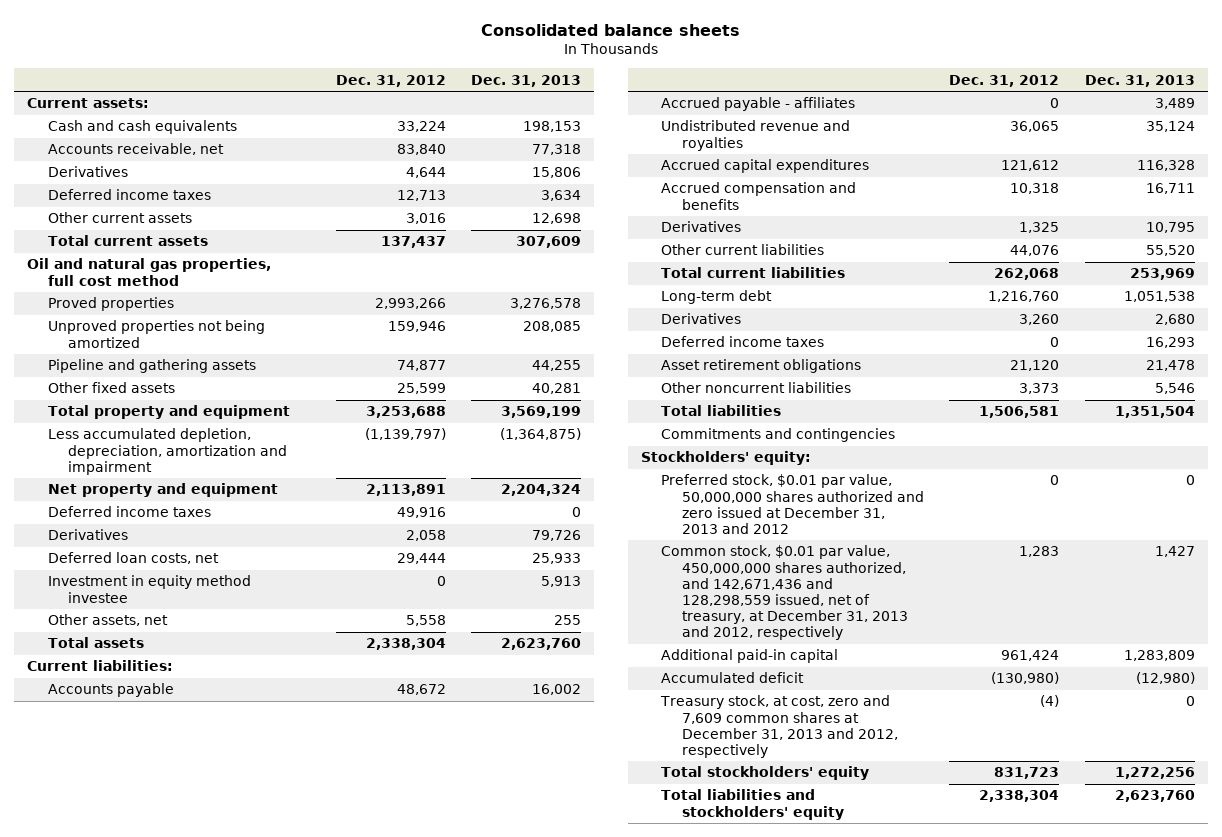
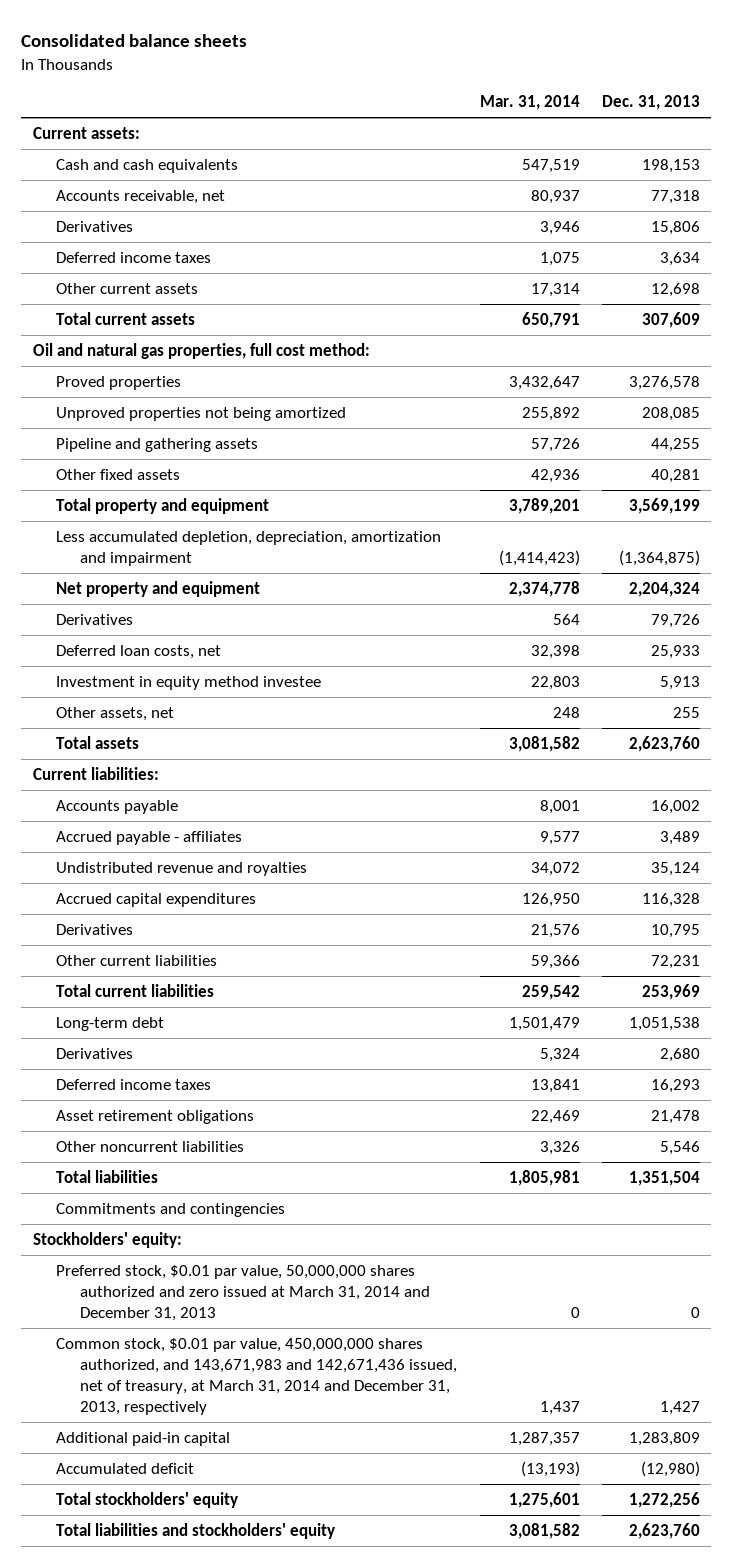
[335,74,446,87] Dec. 31, 2012 -> none
none -> [479,95,580,111] Mar. 31, 2014
[27,258,272,286] Oil and natural gas properties, full cost method -> [32,342,370,359] Oil and natural gas properties, full cost method:
[47,506,211,518] Deferred income taxes -> none
[661,182,857,210] Accrued compensation and benefits -> none
[1145,245,1195,257] 55,520 -> [651,954,701,969] 72,231
[661,474,924,535] Preferred stock, $0.01 par value, 50,000,000 shares authorized and zero issued at December 31, 2013 and 2012 -> [56,1264,431,1322] Preferred stock, $0.01 par value, 50,000,000 shares authorized and zero issued at March 31, 2014 and December 31, 2013
[661,545,908,641] Common stock, $0.01 par value, 450,000,000 shares authorized, and 142,671,436 and 128,298,559 issued, net of treasury, at December 31, 2013 and 2012, respectively -> [56,1337,458,1416] Common stock, $0.01 par value, 450,000,000 shares authorized, and 143,671,983 and 142,671,436 issued, net of treasury, at March 31, 2014 and December 31, 2013, respectively
[660,695,898,759] Treasury stock, at cost, zero and 7,609 common shares at December 31, 2013 and 2012, respectively -> none

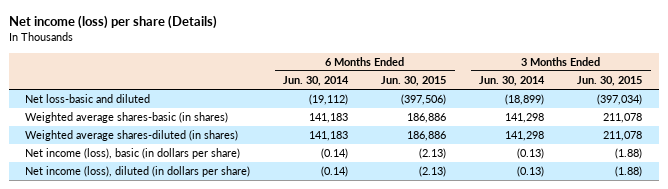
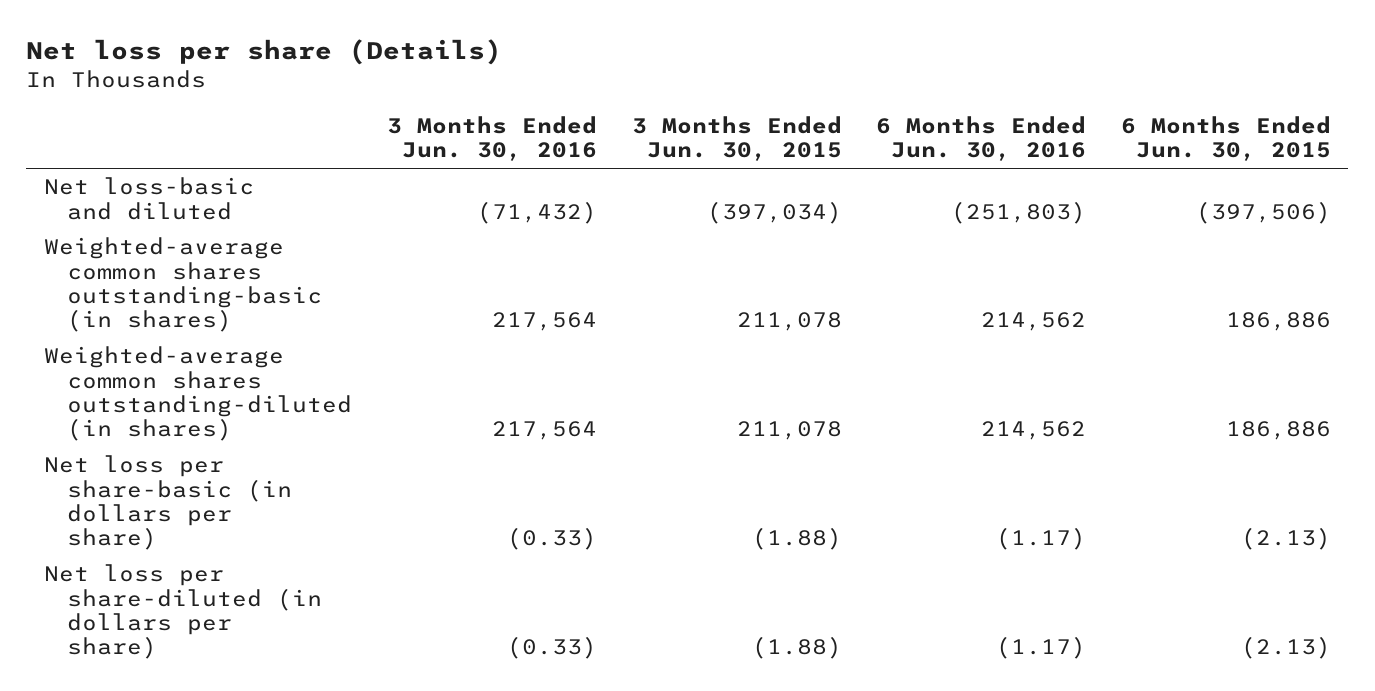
[9,15,218,30] Net income (loss) per share (Details) -> [26,38,503,65] Net loss per share (Details)
[283,75,350,86] Jun. 30, 2014 -> none
[479,75,546,86] Jun. 30, 2014 -> none
none -> [386,116,597,162] 3 Months Ended Jun. 30, 2016
none -> [876,116,1087,162] 6 Months Ended Jun. 30, 2016
[25,112,229,124] Weighted average shares-basic (in shares) -> [43,237,323,332] Weighted-average common shares outstanding-basic (in shares)
[25,130,239,142] Weighted average shares-diluted (in shares) -> [43,346,353,441] Weighted-average common shares outstanding-diluted (in shares)
[25,148,241,160] Net income (loss), basic (in dollars per share) -> [43,455,293,550] Net loss per share-basic (in dollars per share)
[25,166,251,178] Net income (loss), diluted (in dollars per share) -> [43,564,323,659] Net loss per share-diluted (in dollars per share)

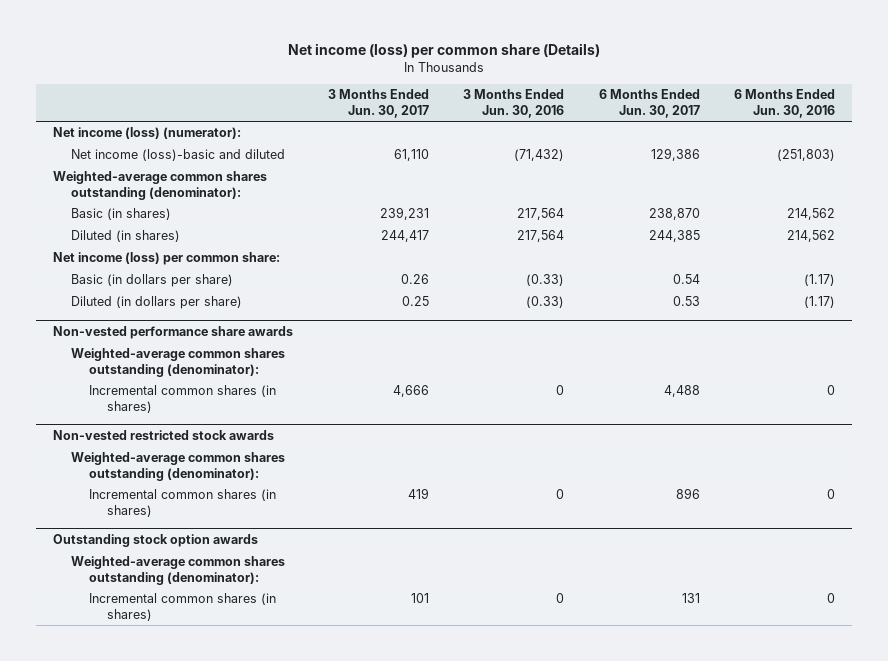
[26,38,503,65] Net loss per share (Details) -> [288,43,601,59] Net income (loss) per common share (Details)
[631,116,842,162] 3 Months Ended Jun. 30, 2015 -> none
[1120,116,1331,162] 6 Months Ended Jun. 30, 2015 -> none
none -> [327,89,429,119] 3 Months Ended Jun. 30, 2017
none -> [598,89,700,119] 6 Months Ended Jun. 30, 2017
none -> [53,127,242,140] Net income (loss) (numerator):
[43,177,254,220] Net loss-basic and diluted -> [71,149,286,162] Net income (loss)-basic and diluted
none -> [53,171,268,201] Weighted-average common shares outstanding (denominator):
[43,237,323,332] Weighted-average common shares outstanding-basic (in shares) -> [71,208,172,221] Basic (in shares)
[43,346,353,441] Weighted-average common shares outstanding-diluted (in shares) -> [71,230,181,243] Diluted (in shares)
none -> [53,252,281,266] Net income (loss) per common share:
[43,455,293,550] Net loss per share-basic (in dollars per share) -> [71,274,234,288] Basic (in dollars per share)
[43,564,323,659] Net loss per share-diluted (in dollars per share) -> [71,296,243,310] Diluted (in dollars per share)
none -> [53,326,294,340] Non-vested performance share awards
none -> [71,348,286,378] Weighted-average common shares outstanding (denominator):
none -> [89,385,277,414] Incremental common shares (in shares)
none -> [53,430,275,441] Non-vested restricted stock awards
none -> [71,452,286,482] Weighted-average common shares outstanding (denominator):
none -> [89,489,277,518] Incremental common shares (in shares)
none -> [53,534,259,548] Outstanding stock option awards
none -> [71,556,286,586] Weighted-average common shares outstanding (denominator):
none -> [89,593,277,622] Incremental common shares (in shares)

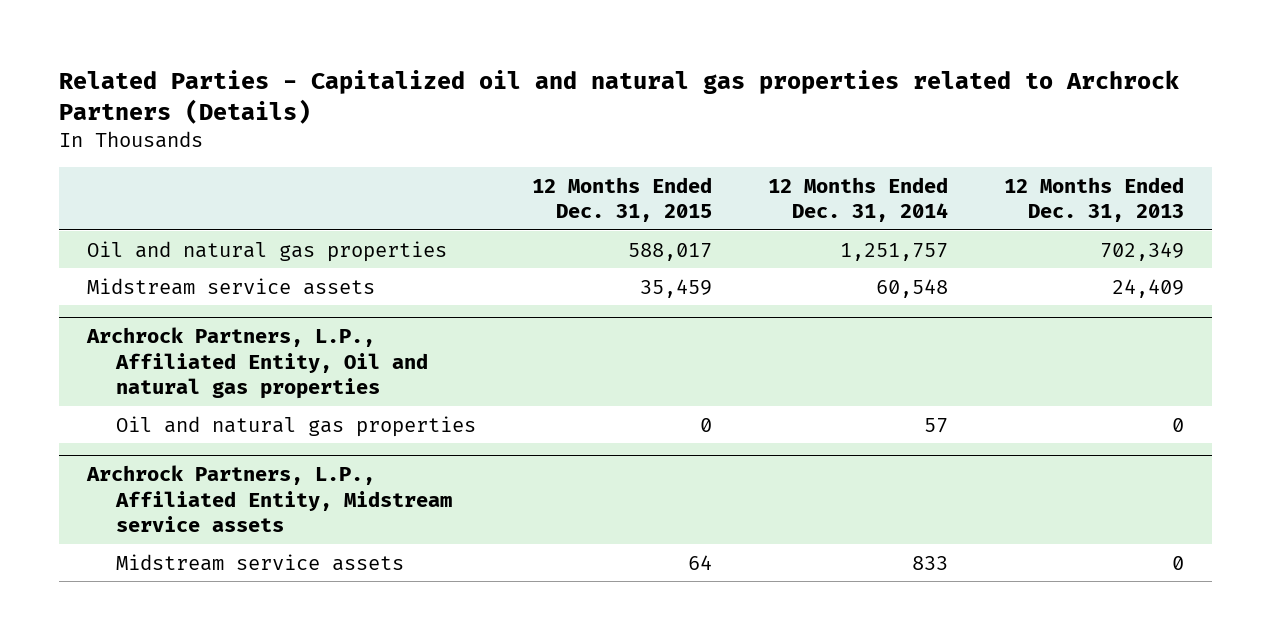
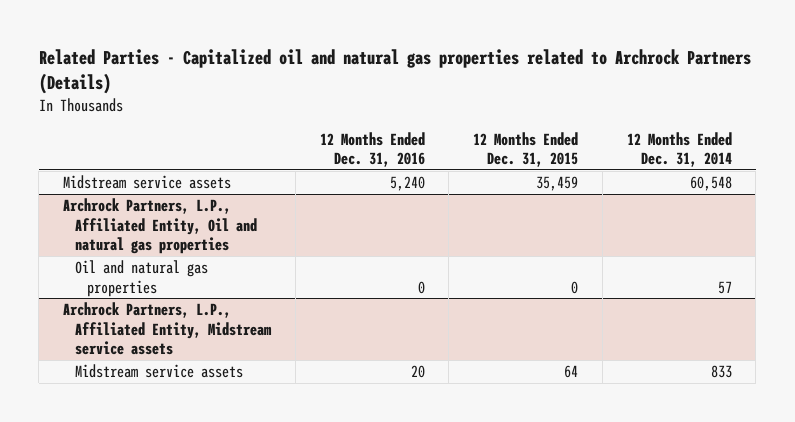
[1003,176,1184,222] 12 Months Ended Dec. 31, 2013 -> none
none -> [319,131,425,167] 12 Months Ended Dec. 31, 2016
[86,240,447,262] Oil and natural gas properties -> none

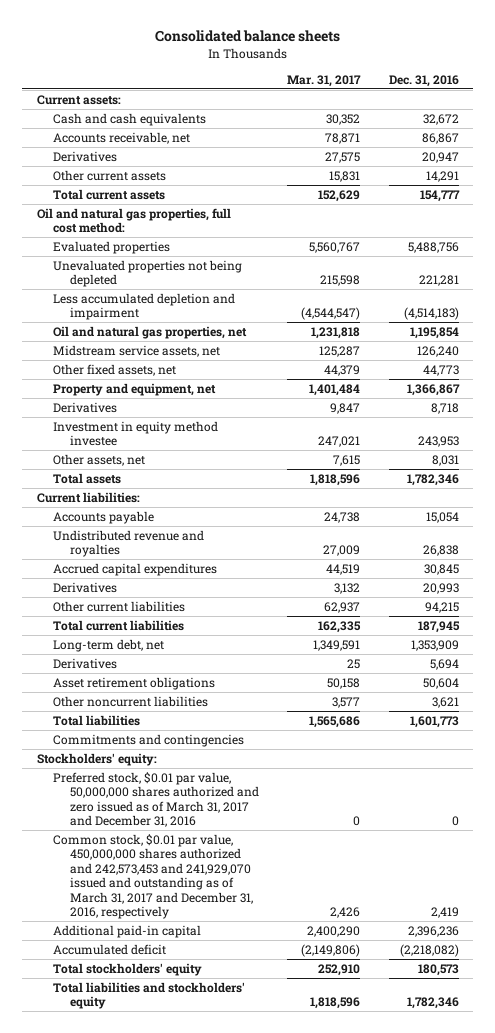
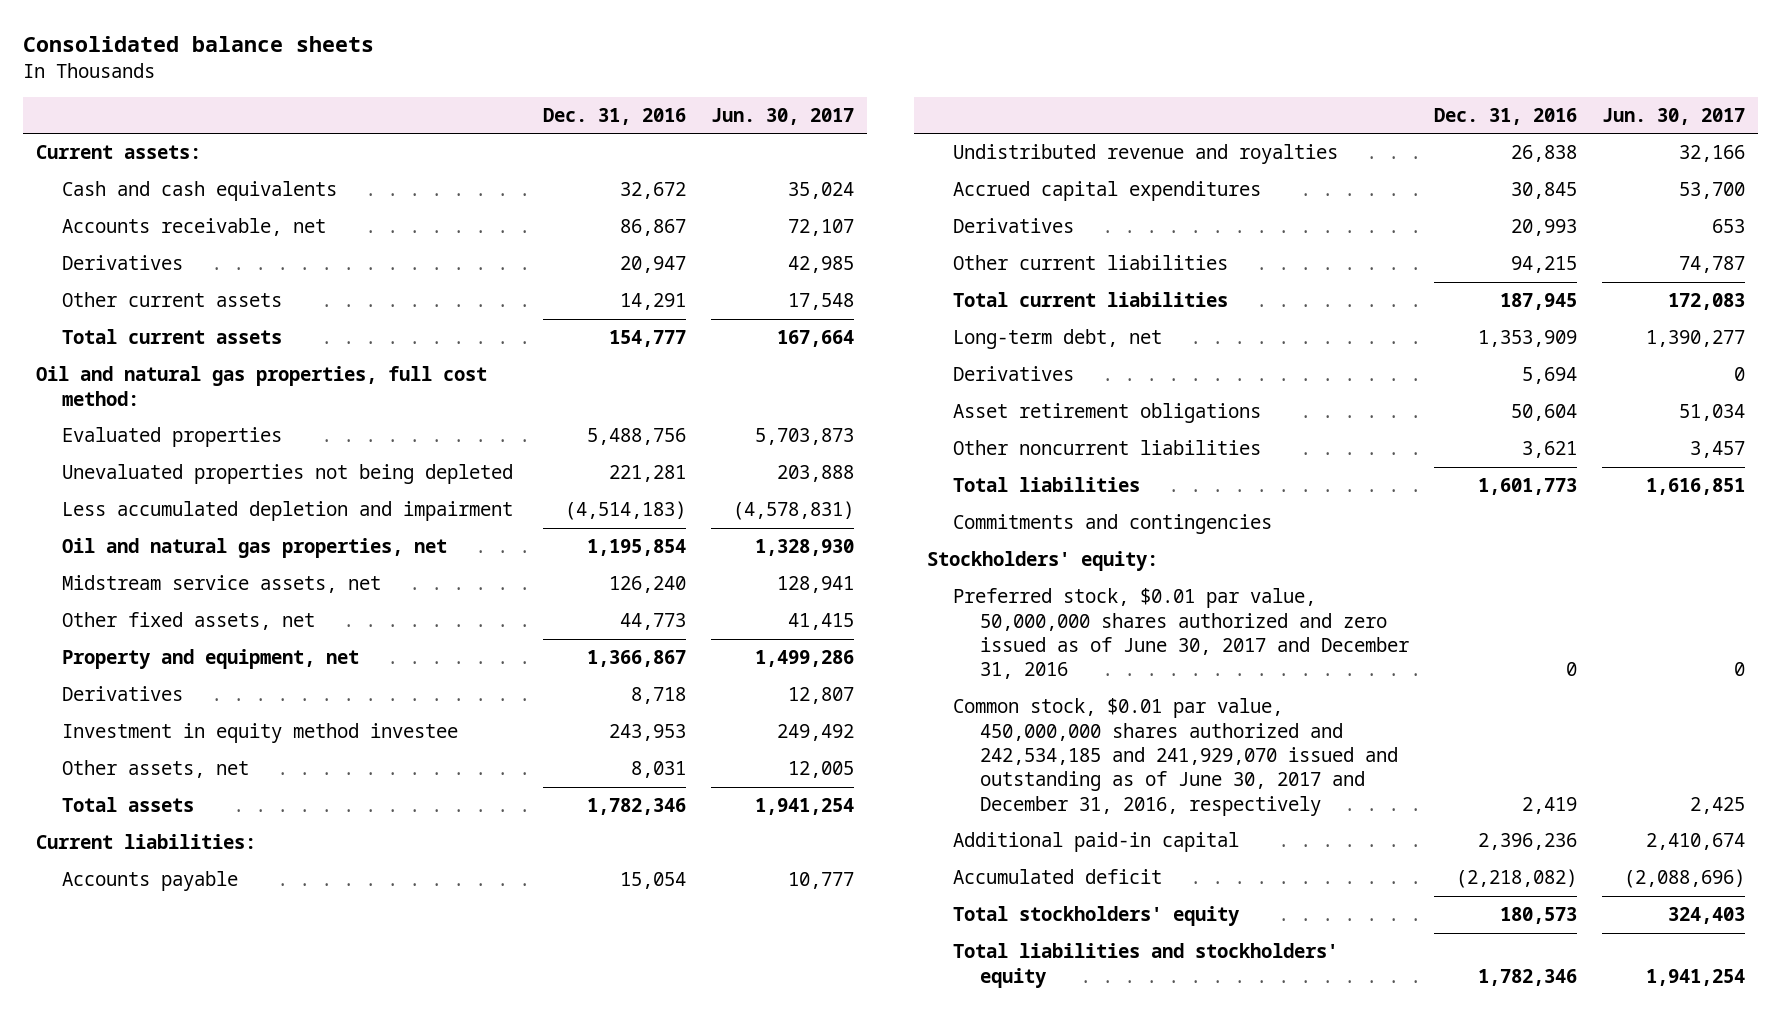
[287,74,362,87] Mar. 31, 2017 -> none
none -> [711,107,855,125] Jun. 30, 2017
[53,771,260,828] Preferred stock, $0.01 par value, 50,000,000 shares authorized and zero issued as of March 31, 2017 and December 31, 2016 -> [953,588,1409,680] Preferred stock, $0.01 par value, 50,000,000 shares authorized and zero issued as of June 30, 2017 and December 31, 2016
[53,833,254,919] Common stock, $0.01 par value, 450,000,000 shares authorized and 242,573,453 and 241,929,070 issued and outstanding as of March 31, 2017 and December 31, 2016, respectively -> [953,698,1398,816] Common stock, $0.01 par value, 450,000,000 shares authorized and 242,534,185 and 241,929,070 issued and outstanding as of June 30, 2017 and December 31, 2016, respectively

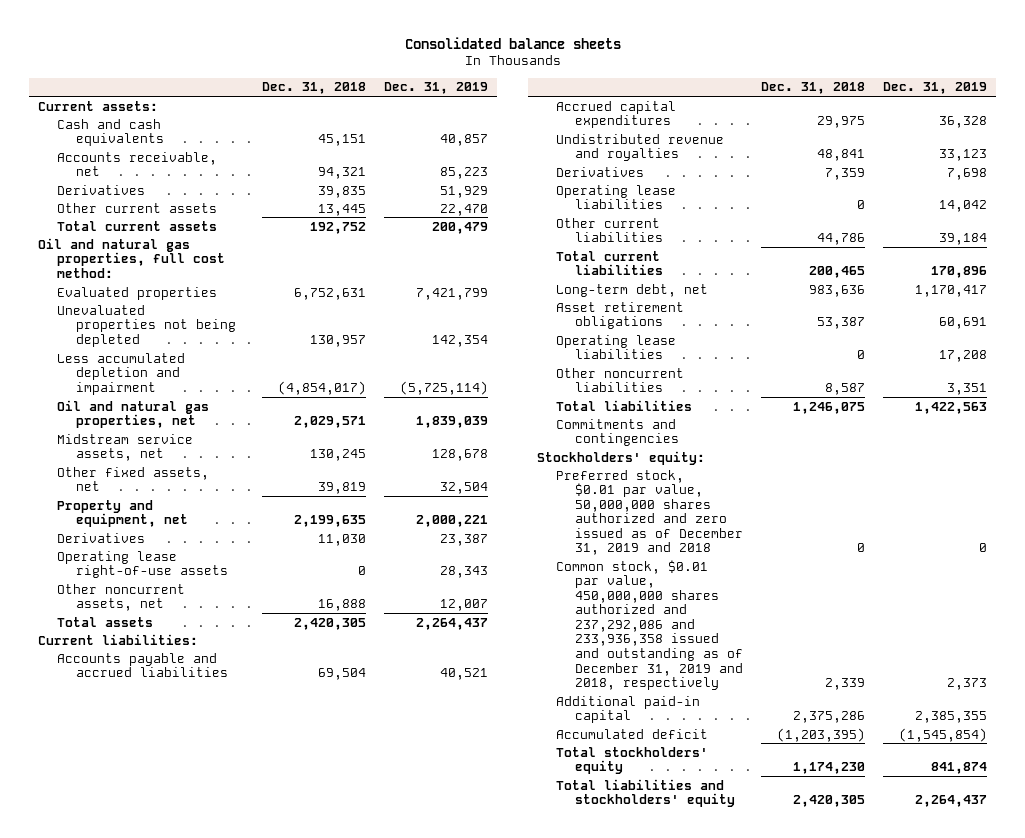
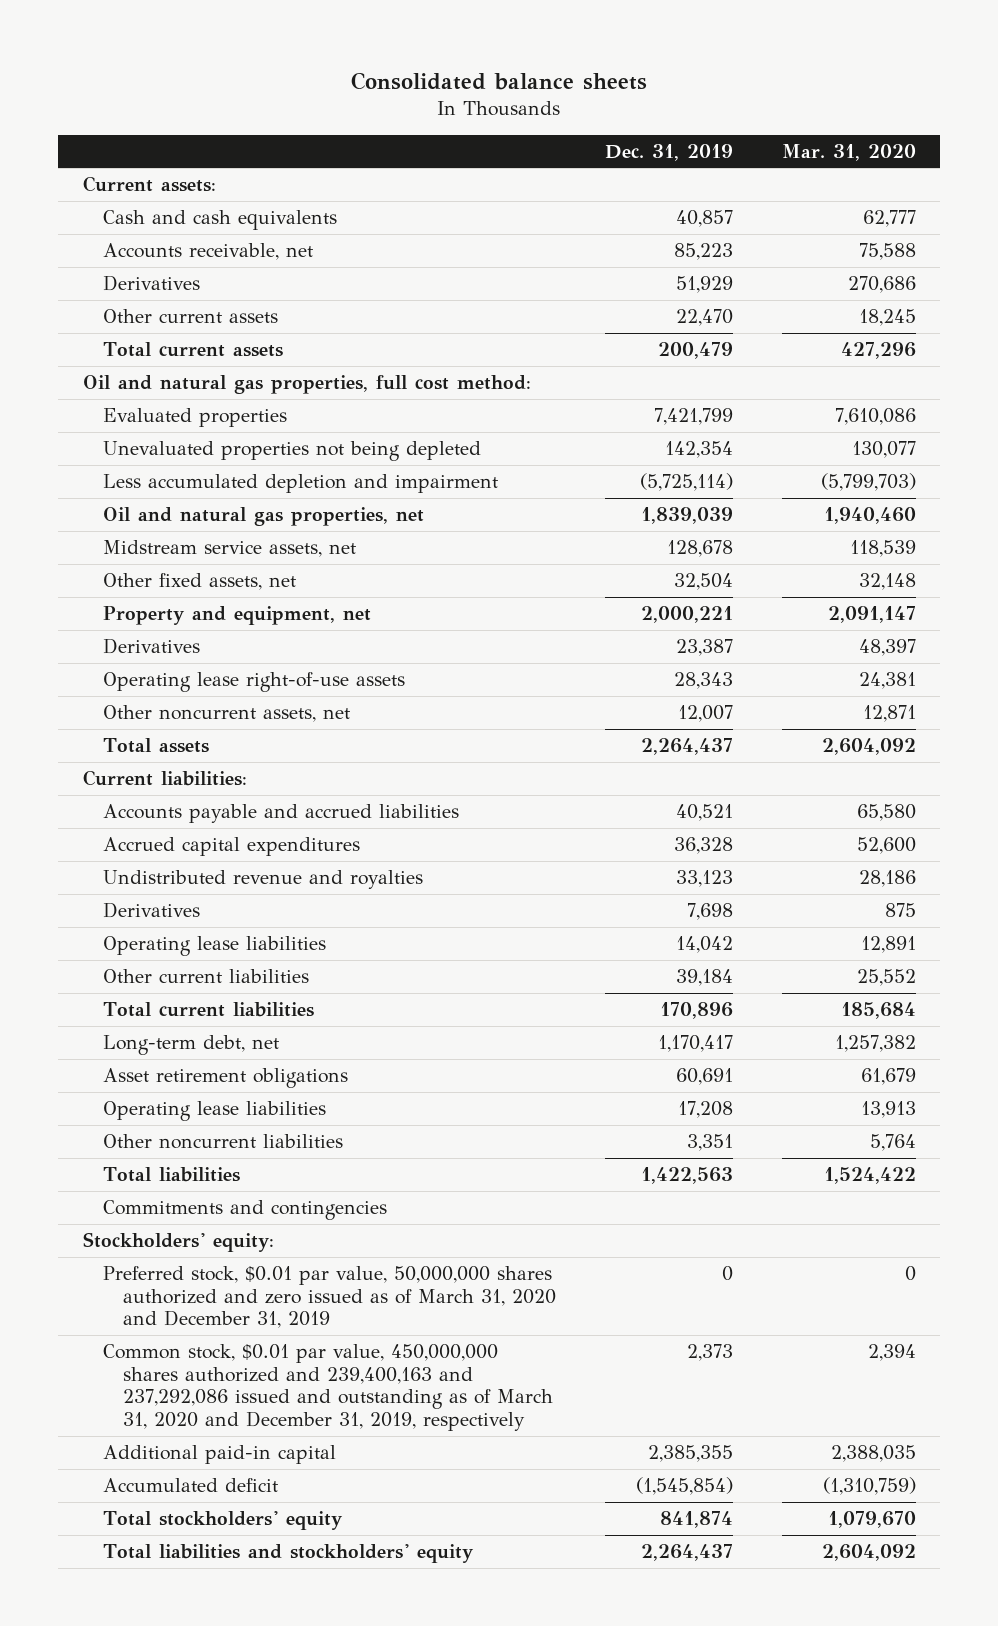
[262,82,367,95] Dec. 31, 2018 -> none
none -> [781,143,916,161] Mar. 31, 2020
[555,469,743,556] Preferred stock, $0.01 par value, 50,000,000 shares authorized and zero issued as of December 31, 2019 and 2018 -> [102,1266,557,1329] Preferred stock, $0.01 par value, 50,000,000 shares authorized and zero issued as of March 31, 2020 and December 31, 2019
[555,559,743,691] Common stock, $0.01 par value, 450,000,000 shares authorized and 237,292,086 and 233,936,358 issued and outstanding as of December 31, 2019 and 2018, respectively -> [102,1344,554,1432] Common stock, $0.01 par value, 450,000,000 shares authorized and 239,400,163 and 237,292,086 issued and outstanding as of March 31, 2020 and December 31, 2019, respectively

